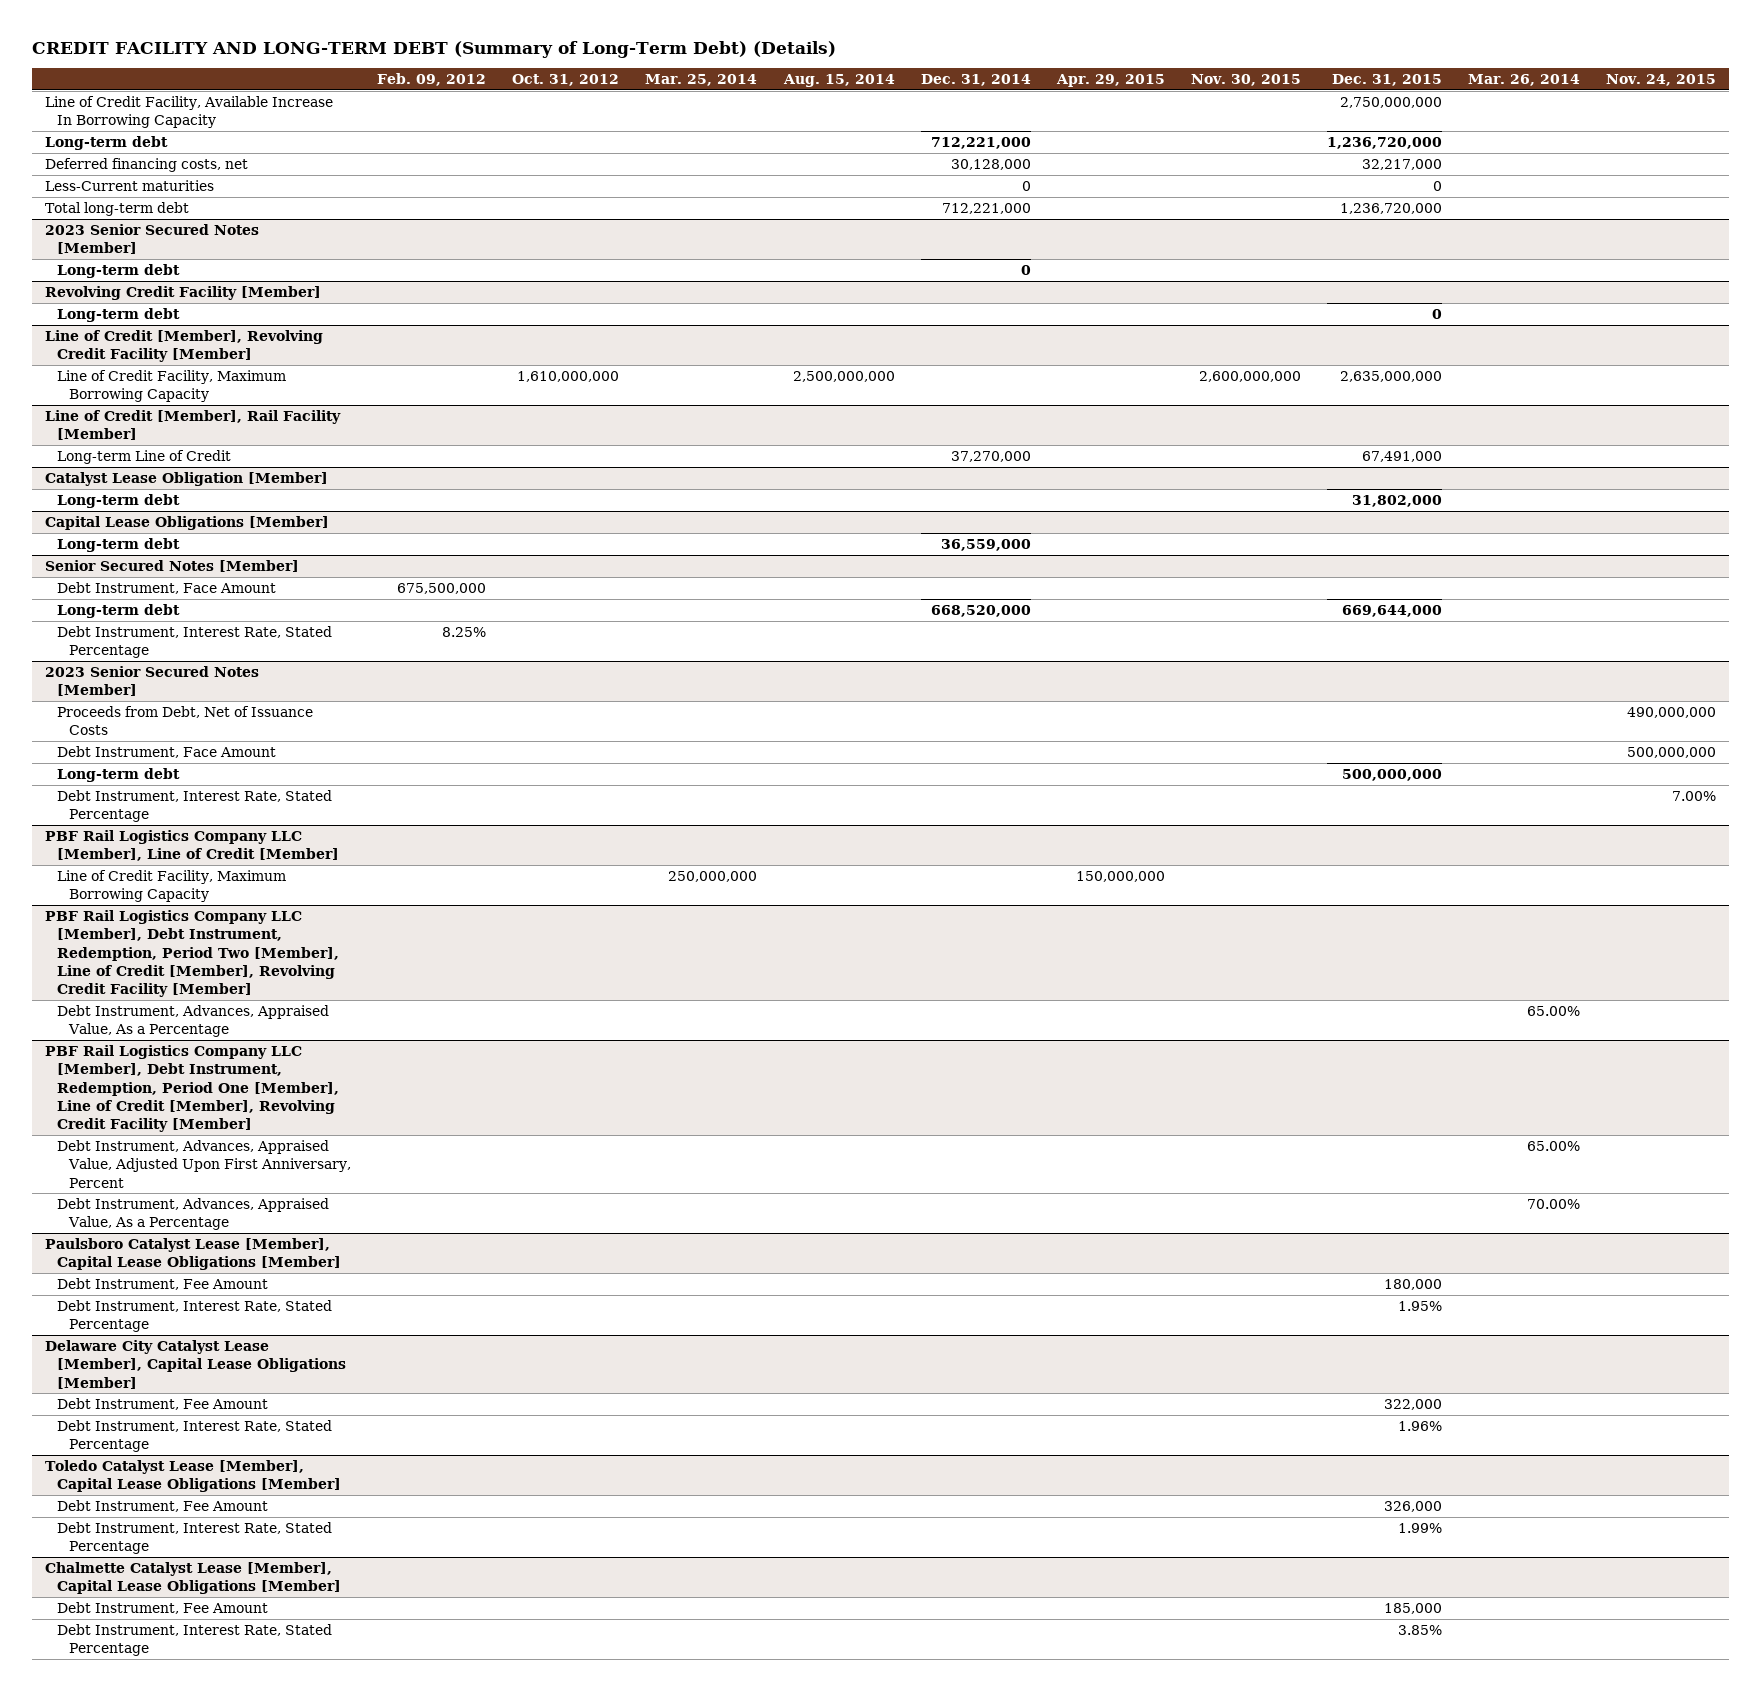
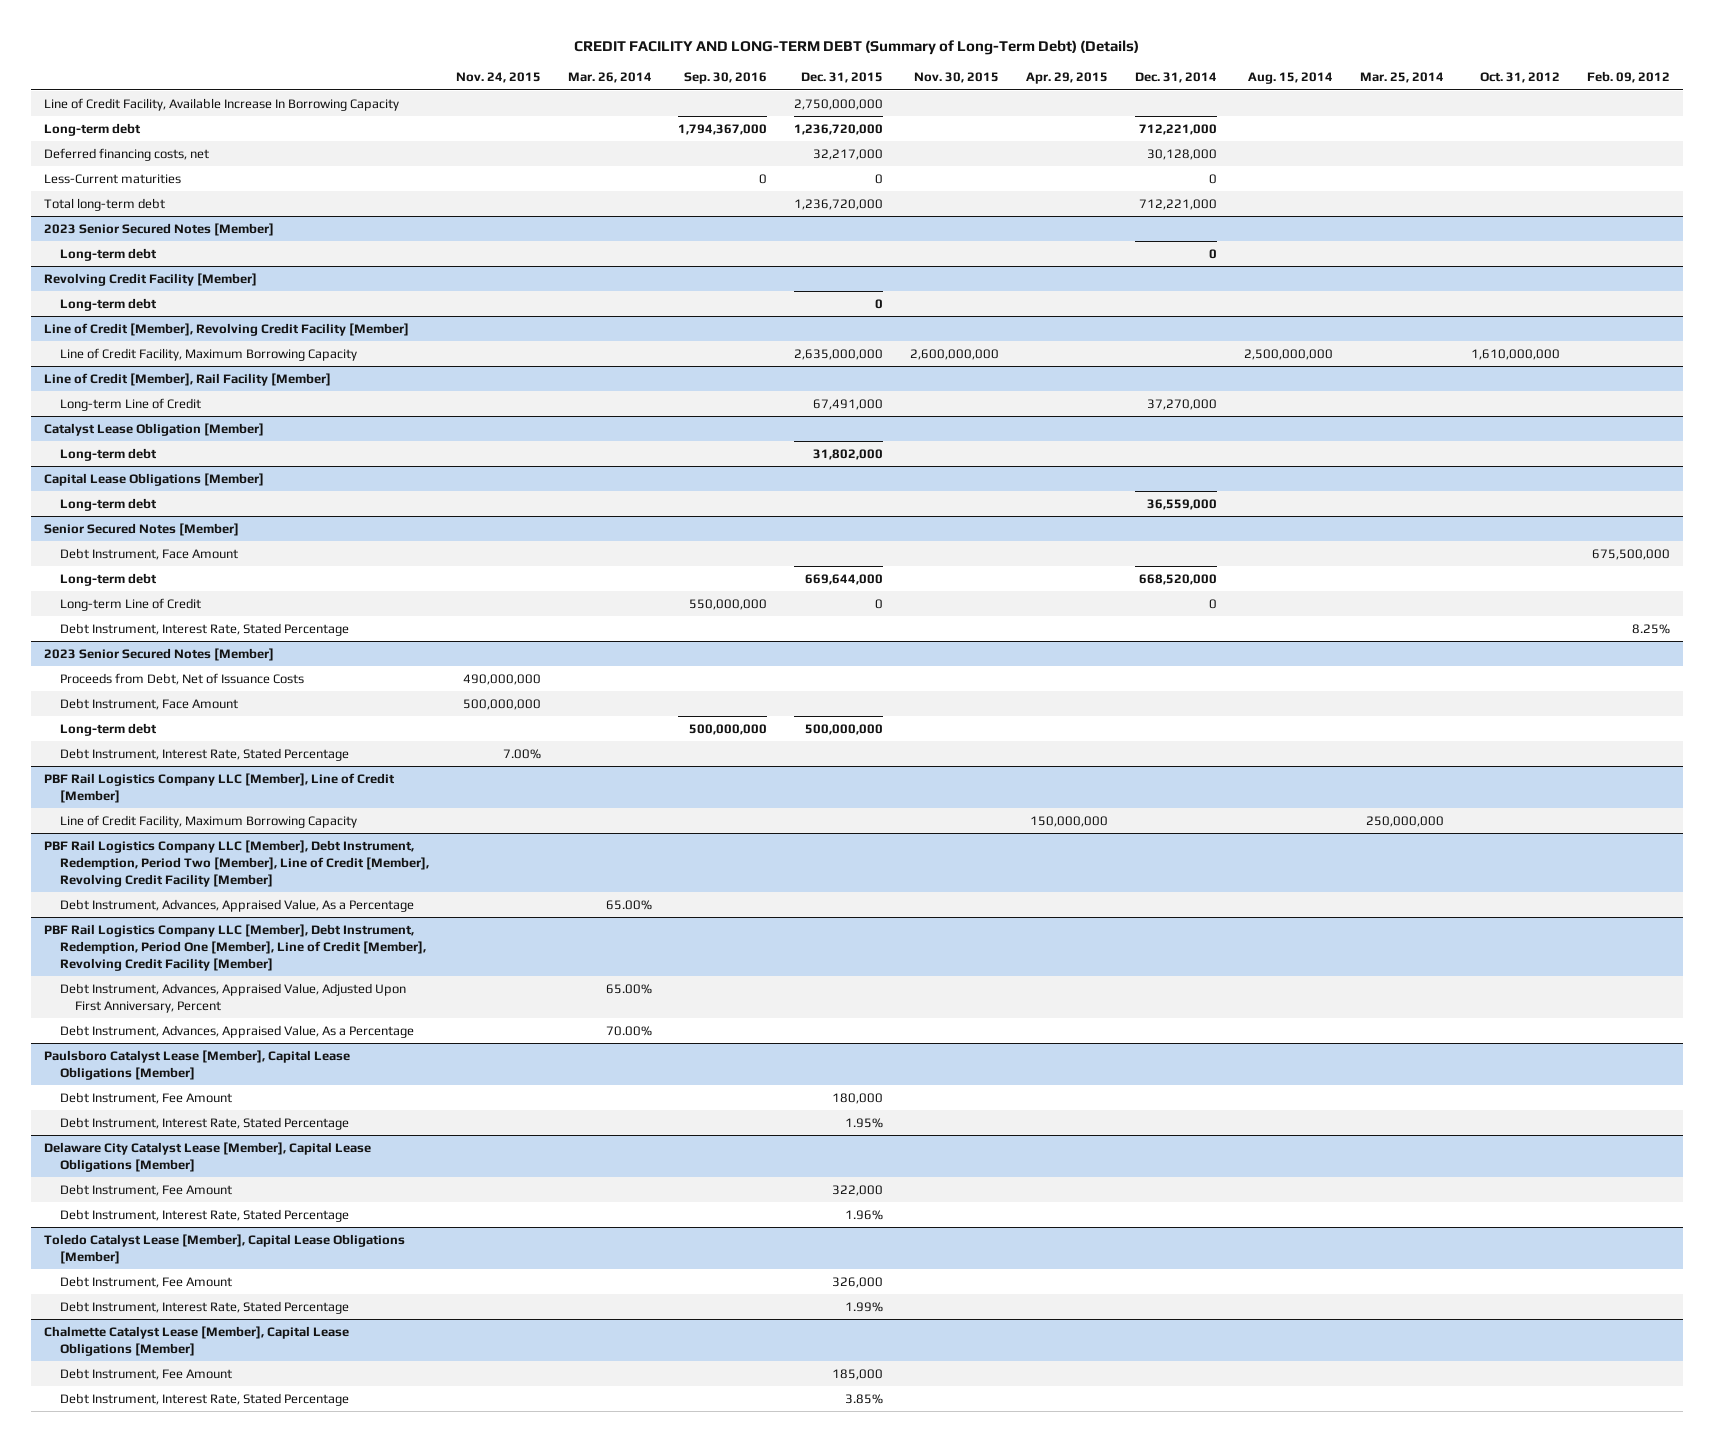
none -> [684,72,768,85] Sep. 30, 2016
none -> [59,597,201,611] Long-term Line of Credit

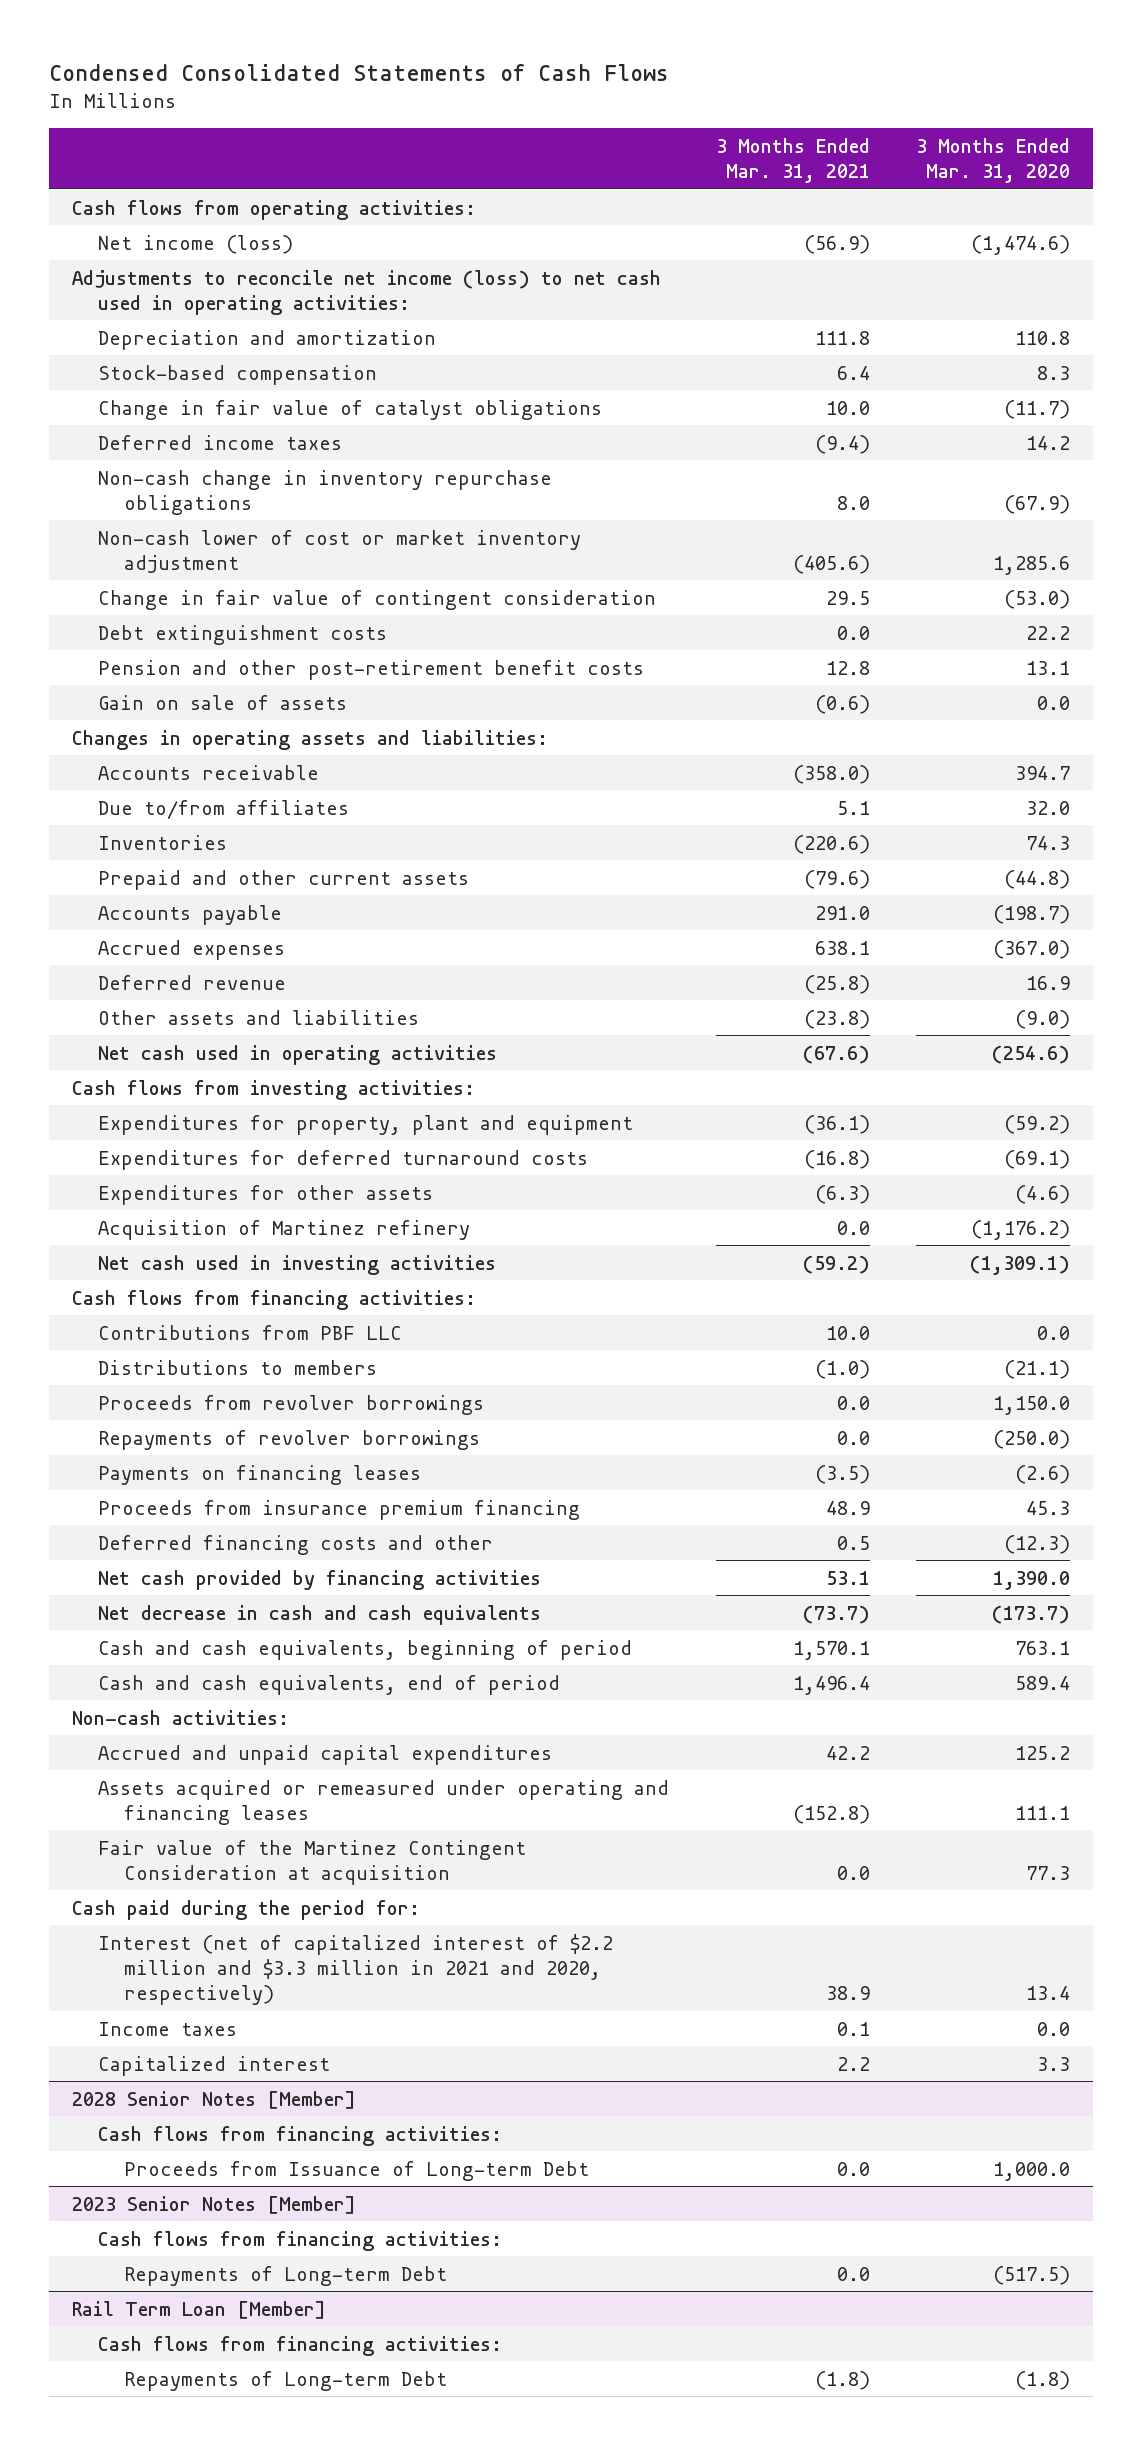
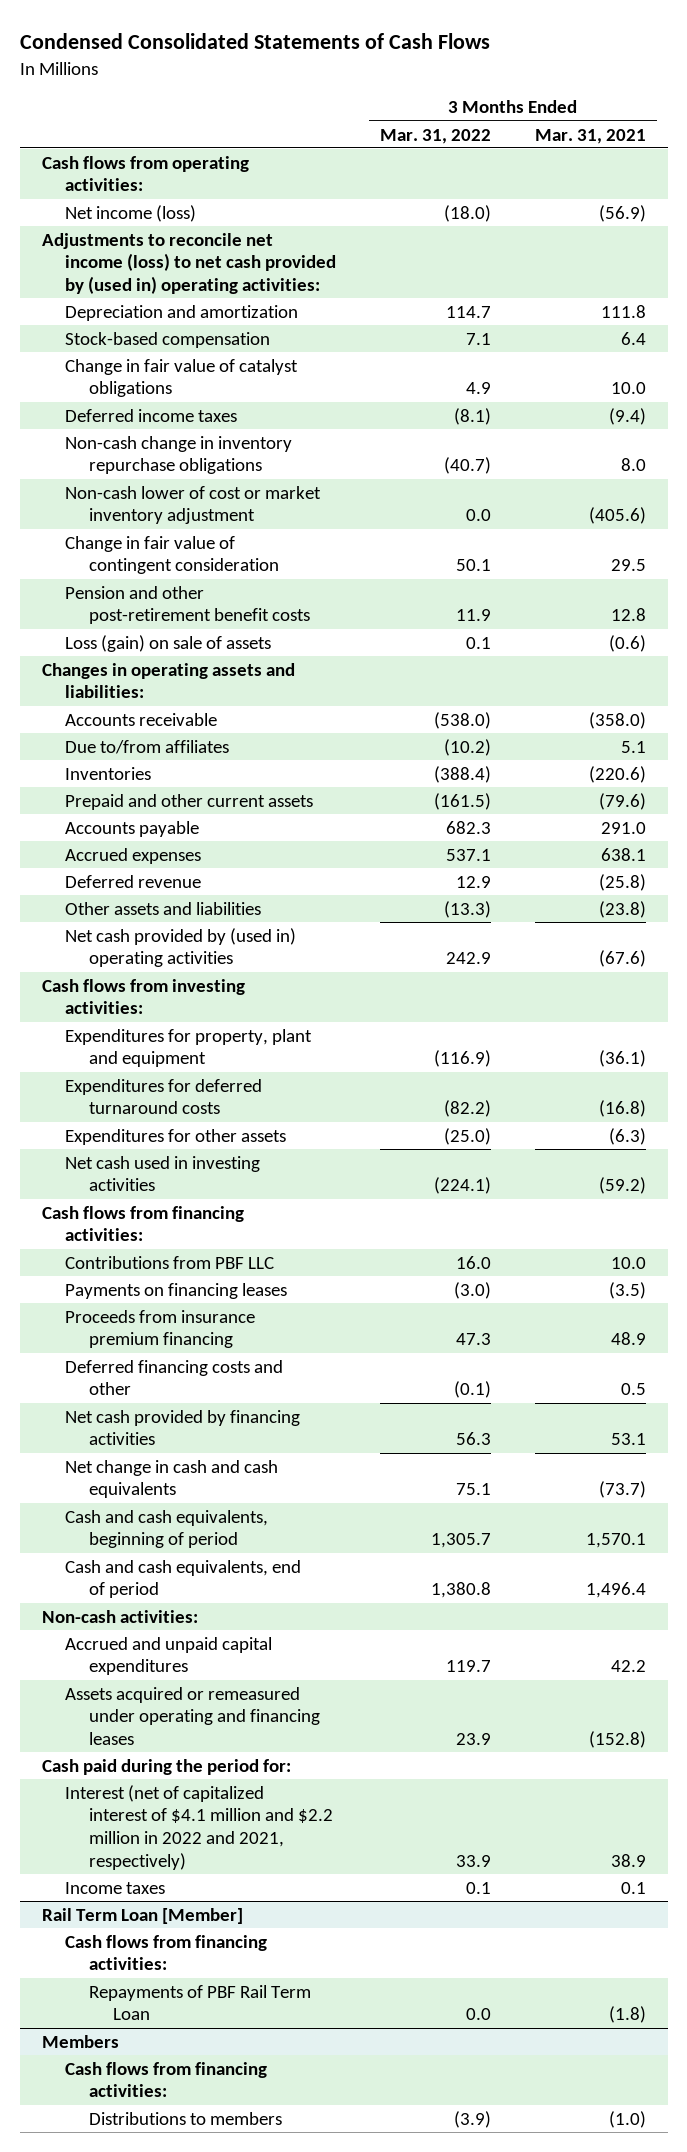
[916,137,1071,183] 3 Months Ended Mar. 31, 2020 -> none
none -> [380,128,492,144] Mar. 31, 2022
[72,269,662,315] Adjustments to reconcile net income (loss) to net cash used in operating activities: -> [41,232,337,294] Adjustments to reconcile net income (loss) to net cash provided by (used in) operating activities:
[98,624,388,645] Debt extinguishment costs -> none
[98,694,348,710] Gain on sale of assets -> [65,634,272,652] Loss (gain) on sale of assets
[98,1044,498,1065] Net cash used in operating activities -> [65,927,297,968] Net cash provided by (used in) operating activities
[98,1219,471,1240] Acquisition of Martinez refinery -> none
[98,1359,378,1375] Distributions to members -> none
[98,1394,485,1415] Proceeds from revolver borrowings -> none
[98,1429,481,1450] Repayments of revolver borrowings -> none
[98,1604,542,1625] Net decrease in cash and cash equivalents -> [65,1459,279,1499] Net change in cash and cash equivalents
[98,1839,527,1885] Fair value of the Martinez Contingent Consideration at acquisition -> none
[98,1933,614,2005] Interest (net of capitalized interest of $2.2 million and $3.3 million in 2021 and 2020, respectively) -> [65,1784,334,1870] Interest (net of capitalized interest of $4.1 million and $2.2 million in 2022 and 2021, respectively)
[98,2055,331,2076] Capitalized interest -> none
[72,2090,357,2109] 2028 Senior Notes [Member] -> none
[98,2125,503,2146] Cash flows from financing activities: -> none
[124,2160,590,2181] Proceeds from Issuance of Long-term Debt -> none
[72,2195,357,2214] 2023 Senior Notes [Member] -> none
[98,2230,503,2251] Cash flows from financing activities: -> none
[124,2265,448,2286] Repayments of Long-term Debt -> none
[124,2370,448,2391] Repayments of Long-term Debt -> [89,1984,312,2021] Repayments of PBF Rail Term Loan
none -> [41,2034,119,2048] Members
none -> [65,2061,268,2098] Cash flows from financing activities:
none -> [89,2111,283,2125] Distributions to members

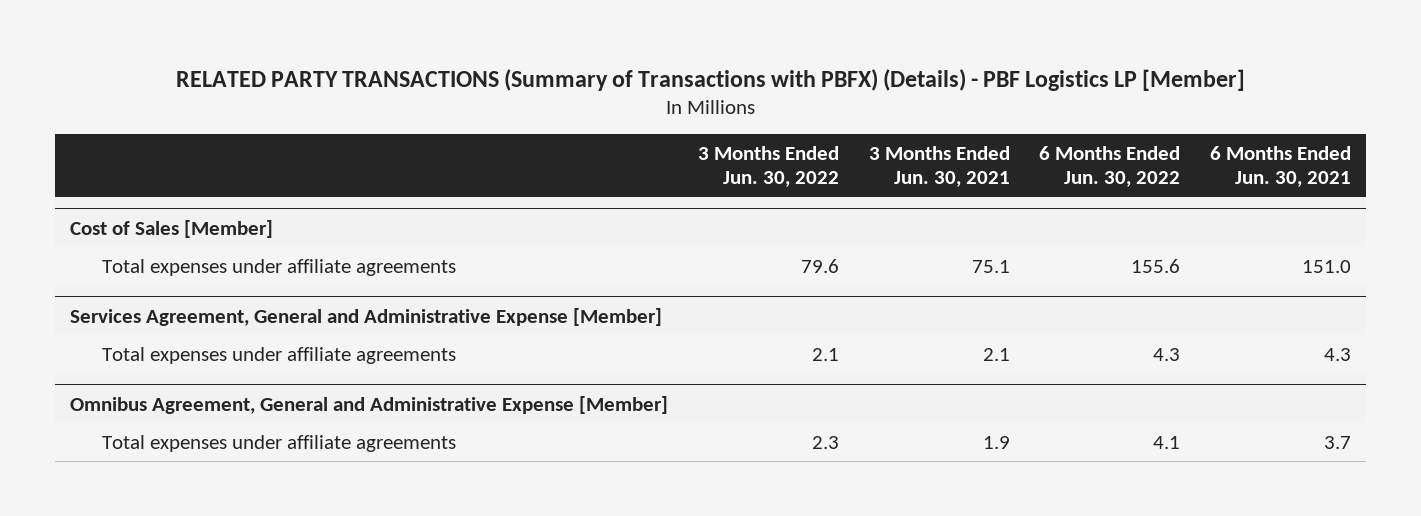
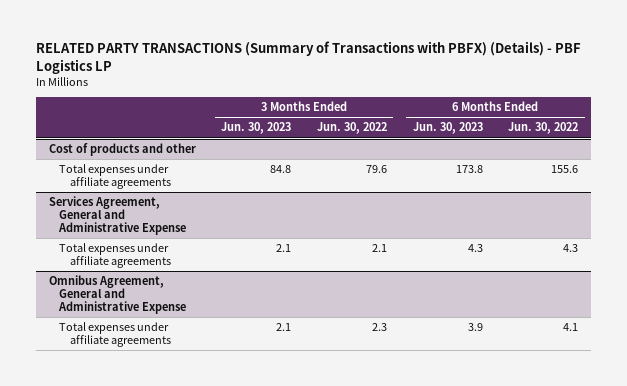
[175,68,1245,91] RELATED PARTY TRANSACTIONS (Summary of Transactions with PBFX) (Details) - PBF Logistics LP [Member] -> [36,41,582,74] RELATED PARTY TRANSACTIONS (Summary of Transactions with PBFX) (Details) - PBF Logistics LP
[868,146,1010,187] 3 Months Ended Jun. 30, 2021 -> none
[1210,146,1352,187] 6 Months Ended Jun. 30, 2021 -> none
none -> [221,122,292,135] Jun. 30, 2023
none -> [412,122,483,135] Jun. 30, 2023
[69,219,273,238] Cost of Sales [Member] -> [48,143,196,157] Cost of products and other
[69,307,662,326] Services Agreement, General and Administrative Expense [Member] -> [48,196,187,236] Services Agreement, General and Administrative Expense
[69,395,668,414] Omnibus Agreement, General and Administrative Expense [Member] -> [48,275,187,315] Omnibus Agreement, General and Administrative Expense

